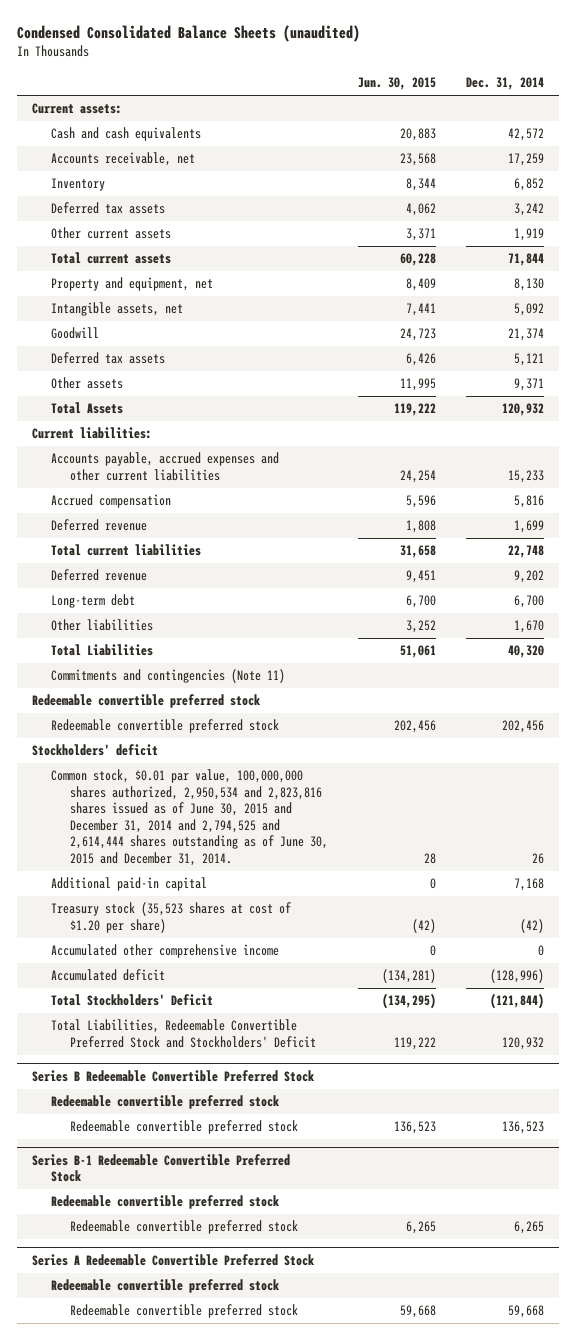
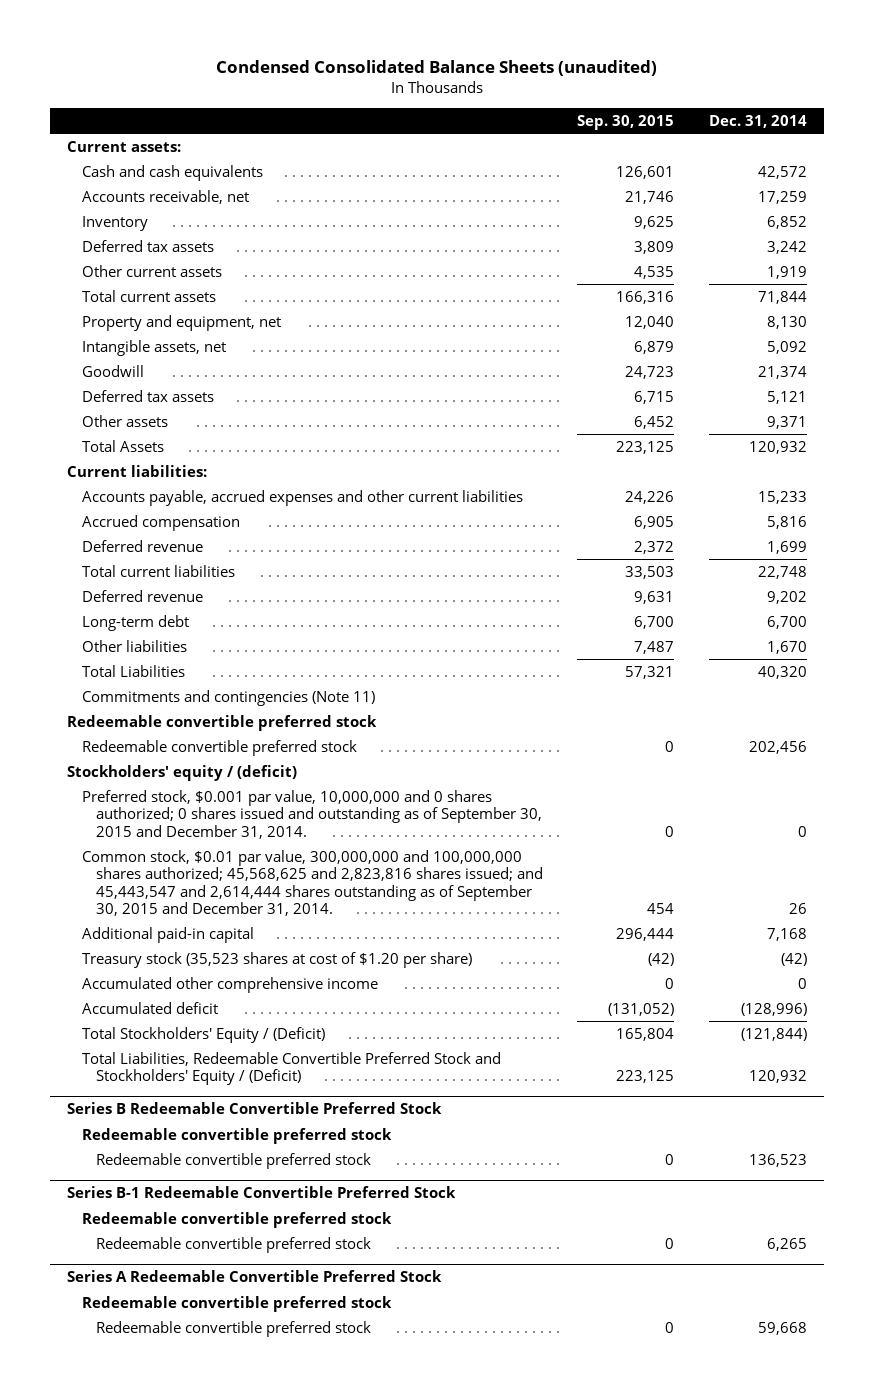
[358,77,437,91] Jun. 30, 2015 -> none
none -> [577,114,675,130] Sep. 30, 2015
[32,744,159,757] Stockholders' deficit -> [67,764,298,781] Stockholders' equity / (deficit)
none -> [81,789,542,839] Preferred stock, $0.001 par value, 10,000,000 and 0 shares authorized; 0 shares issued and outstanding as of September 30, 2015 and December 31, 2014.
[51,769,328,866] Common stock, $0.01 par value, 100,000,000 shares authorized, 2,950,534 and 2,823,816 shares issued as of June 30, 2015 and December 31, 2014 and 2,794,525 and 2,614,444 shares outstanding as of June 30, 2015 and December 31, 2014. -> [81,849,543,916] Common stock, $0.01 par value, 300,000,000 and 100,000,000 shares authorized; 45,568,625 and 2,823,816 shares issued; and 45,443,547 and 2,614,444 shares outstanding as of September 30, 2015 and December 31, 2014.
[51,994,214,1007] Total Stockholders' Deficit -> [81,1026,325,1043] Total Stockholders' Equity / (Deficit)
[51,1019,316,1048] Total Liabilities, Redeemable Convertible Preferred Stock and Stockholders' Deficit -> [81,1051,501,1086] Total Liabilities, Redeemable Convertible Preferred Stock and Stockholders' Equity / (Deficit)

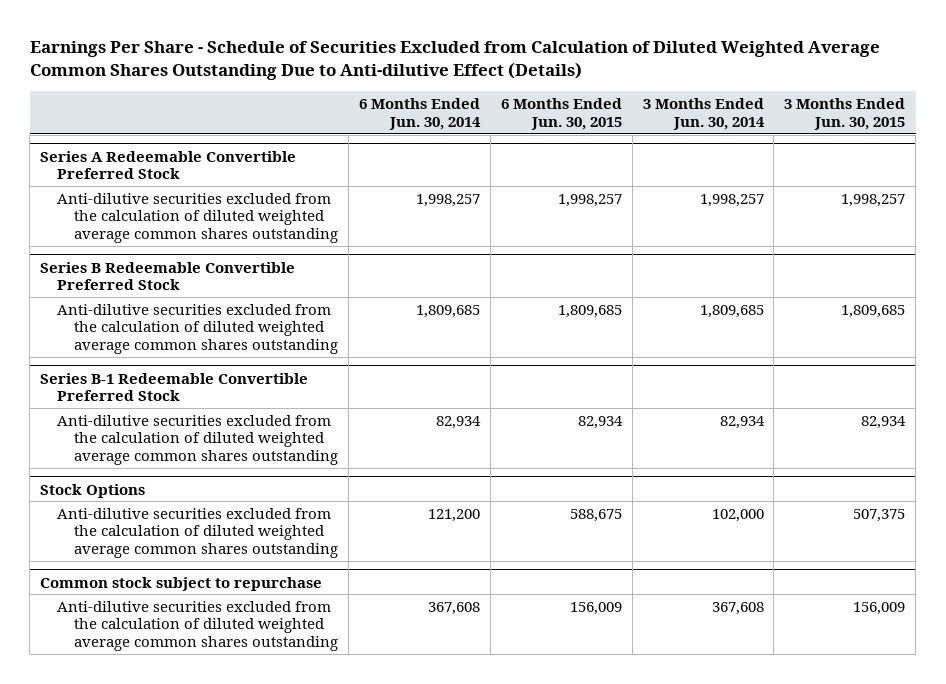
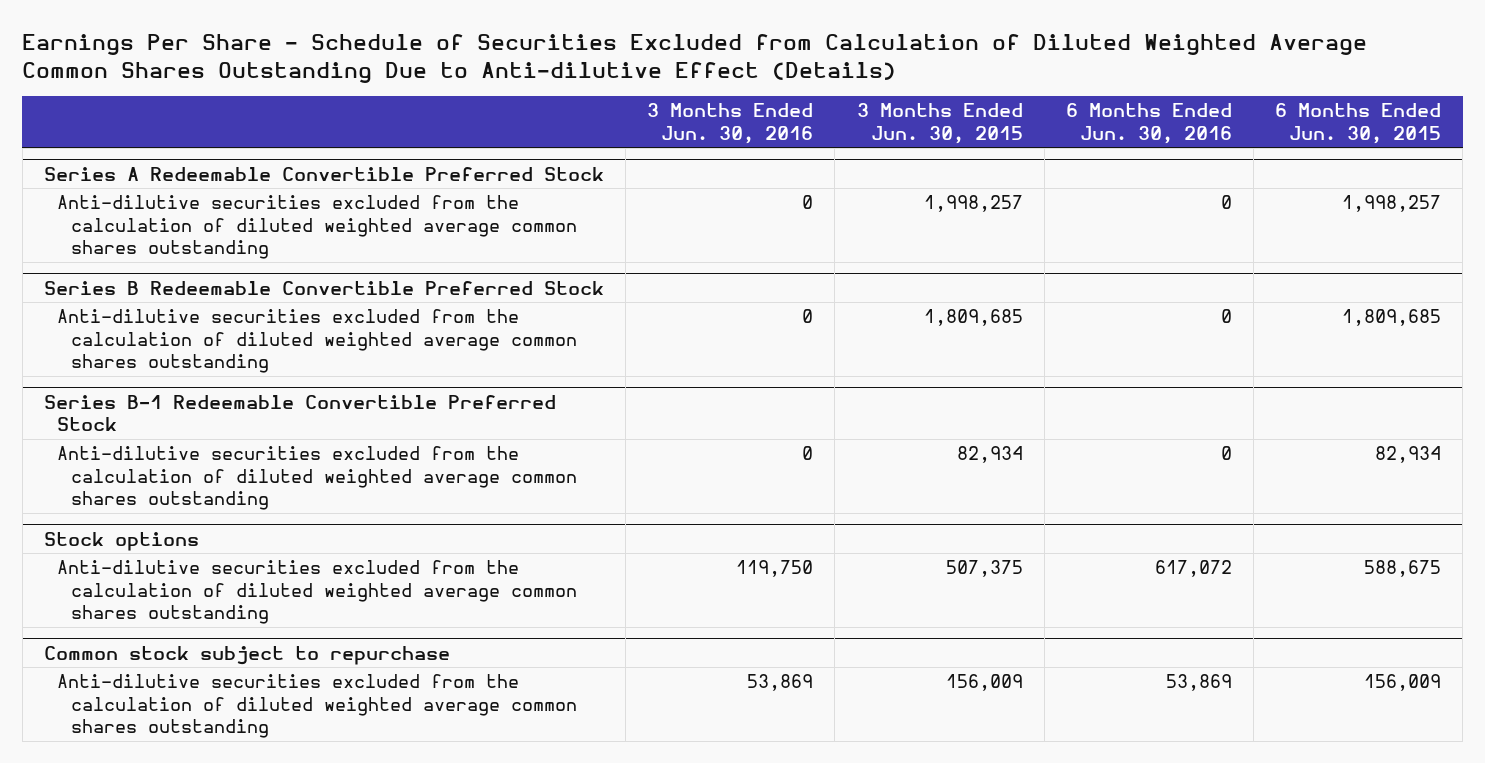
[358,98,481,130] 6 Months Ended Jun. 30, 2014 -> none
[642,98,765,130] 3 Months Ended Jun. 30, 2014 -> none
none -> [647,103,814,144] 3 Months Ended Jun. 30, 2016
none -> [1065,103,1232,144] 6 Months Ended Jun. 30, 2016
[40,483,146,498] Stock Options -> [43,531,199,551] Stock options

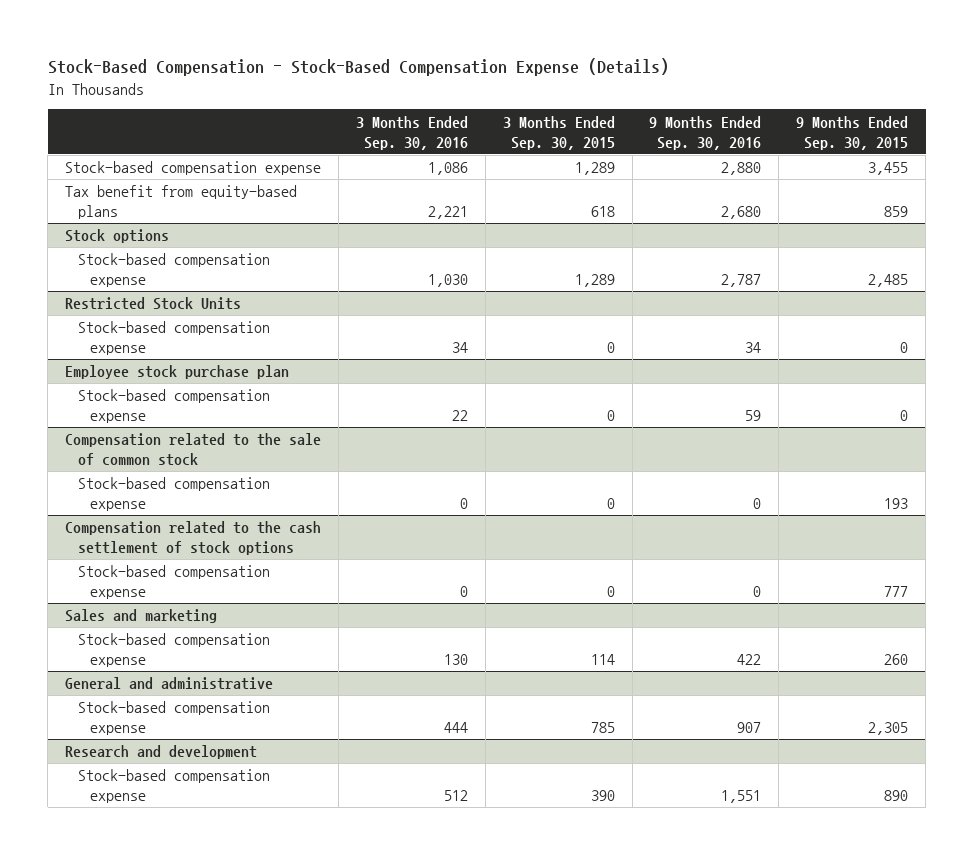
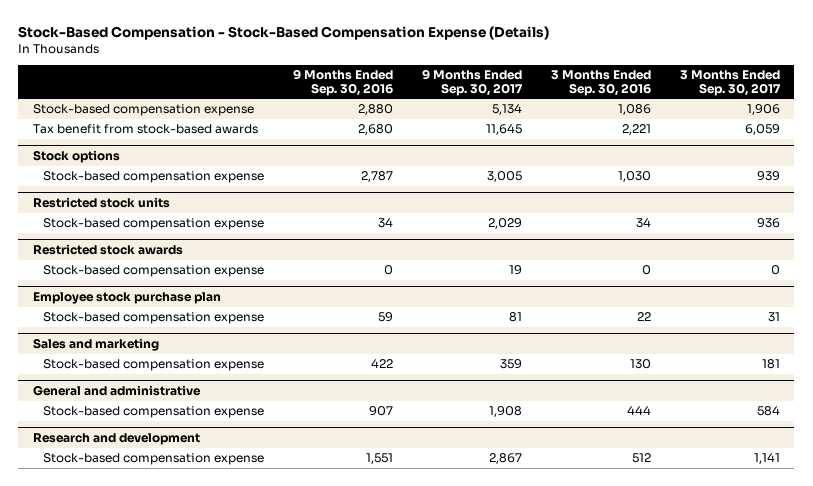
[502,115,615,150] 3 Months Ended Sep. 30, 2015 -> none
[796,115,909,150] 9 Months Ended Sep. 30, 2015 -> none
none -> [422,68,524,96] 9 Months Ended Sep. 30, 2017
none -> [679,69,781,96] 3 Months Ended Sep. 30, 2017
[65,185,298,220] Tax benefit from equity-based plans -> [32,124,258,135] Tax benefit from stock-based awards
[65,297,242,311] Restricted Stock Units -> [32,197,170,209] Restricted stock units
none -> [32,244,183,256] Restricted stock awards
none -> [43,265,265,278] Stock-based compensation expense
[65,433,322,467] Compensation related to the sale of common stock -> none
[77,477,270,512] Stock-based compensation expense -> none
[65,521,322,556] Compensation related to the cash settlement of stock options -> none
[77,565,270,600] Stock-based compensation expense -> none

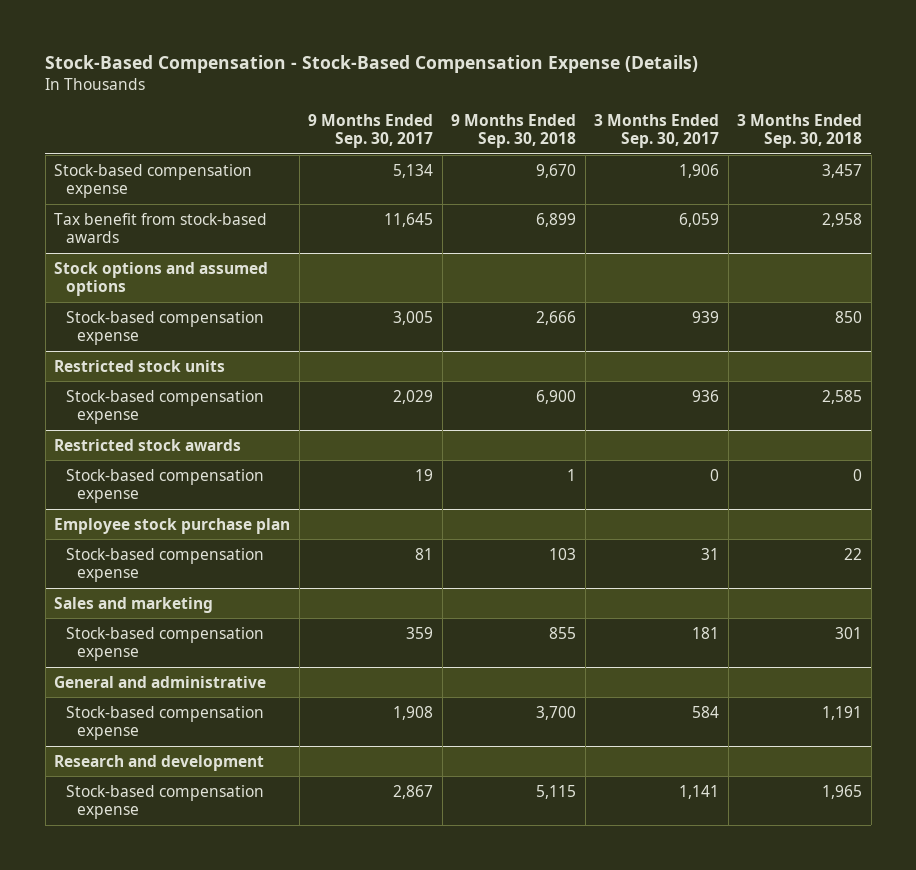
[293,68,394,96] 9 Months Ended Sep. 30, 2016 -> none
[550,69,651,96] 3 Months Ended Sep. 30, 2016 -> none
none -> [451,113,577,148] 9 Months Ended Sep. 30, 2018
none -> [737,113,863,148] 3 Months Ended Sep. 30, 2018
[32,150,120,164] Stock options -> [54,261,269,297] Stock options and assumed options

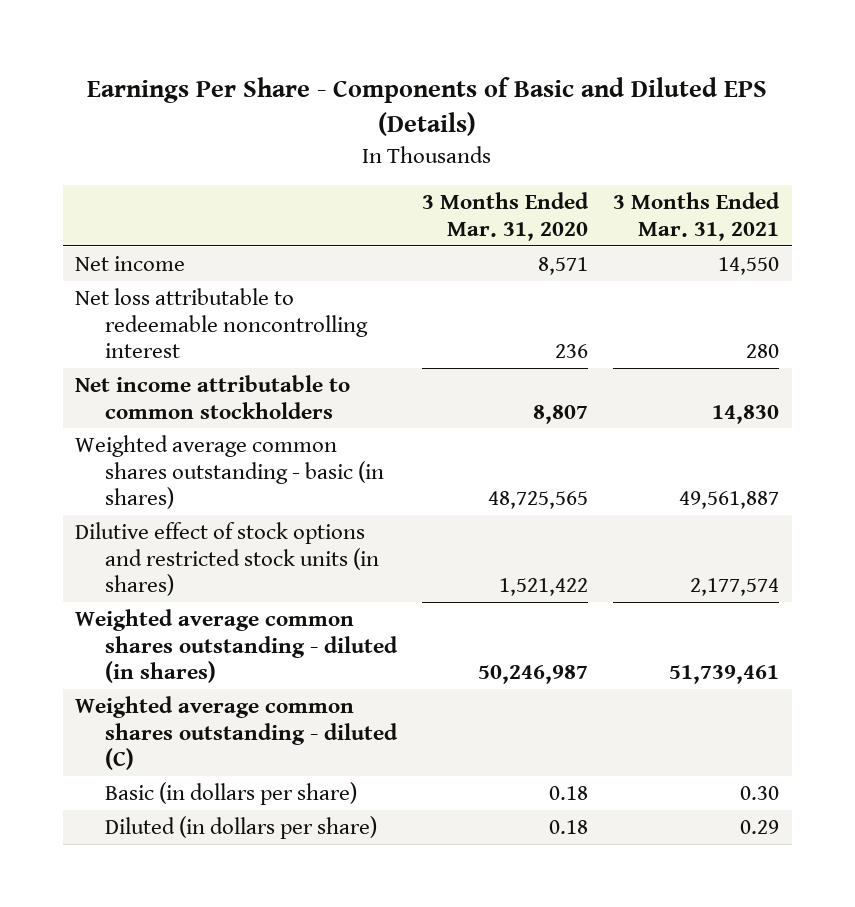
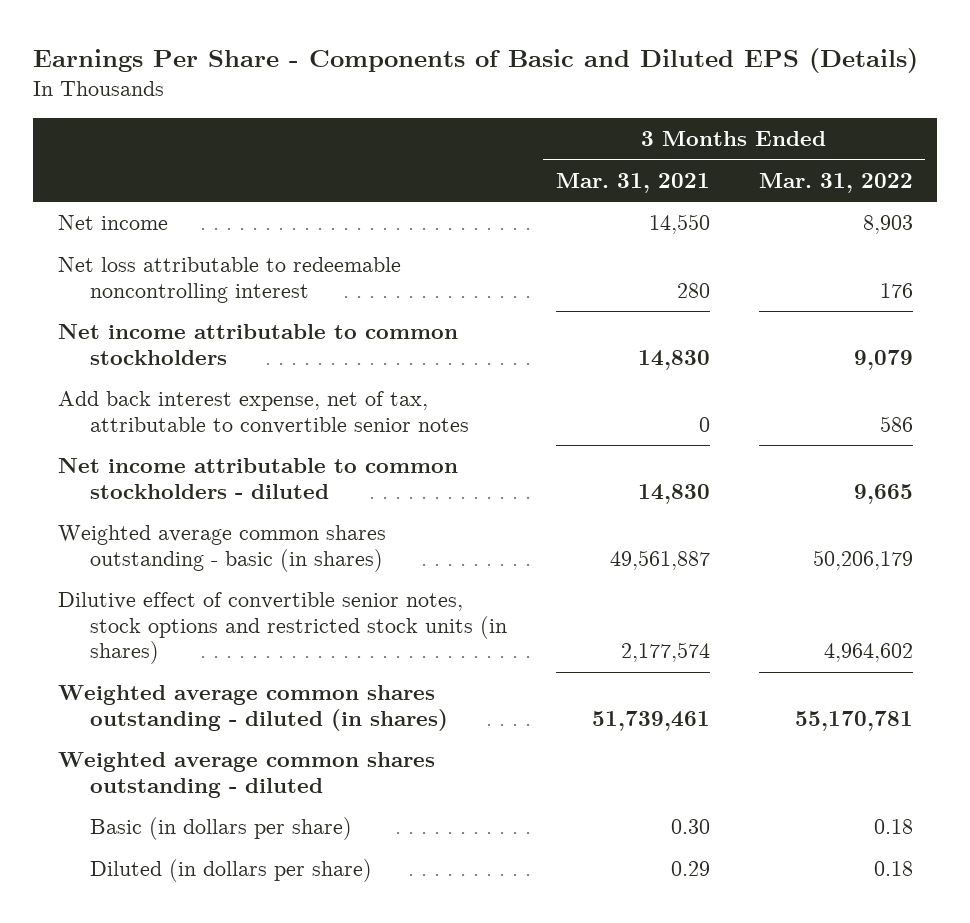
[422,191,590,241] 3 Months Ended Mar. 31, 2020 -> none
none -> [758,173,913,194] Mar. 31, 2022
none -> [57,391,469,434] Add back interest expense, net of tax, attributable to convertible senior notes
none -> [57,458,458,499] Net income attributable to common stockholders - diluted
[75,521,380,597] Dilutive effect of stock options and restricted stock units (in shares) -> [57,592,507,665] Dilutive effect of convertible senior notes, stock options and restricted stock units (in shares)
[75,695,399,771] Weighted average common shares outstanding - diluted (C) -> [57,752,435,798] Weighted average common shares outstanding - diluted

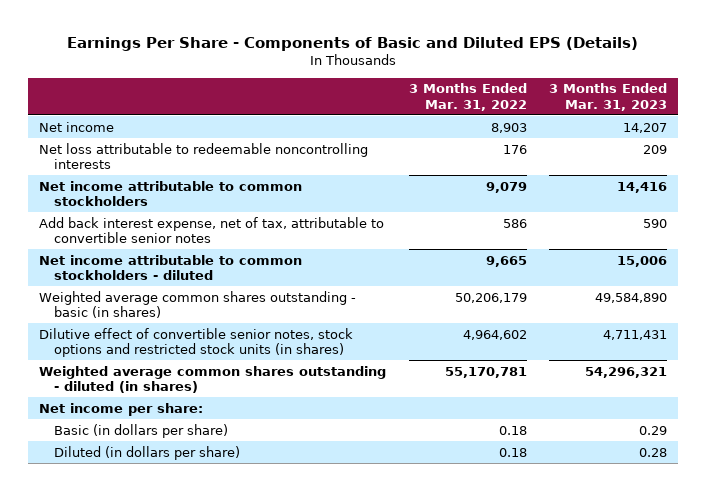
[555,173,710,194] Mar. 31, 2021 -> none
none -> [549,83,668,111] 3 Months Ended Mar. 31, 2023
[57,257,401,303] Net loss attributable to redeemable noncontrolling interest -> [39,142,369,169] Net loss attributable to redeemable noncontrolling interests
[57,752,435,798] Weighted average common shares outstanding - diluted -> none
none -> [39,402,204,416] Net income per share:

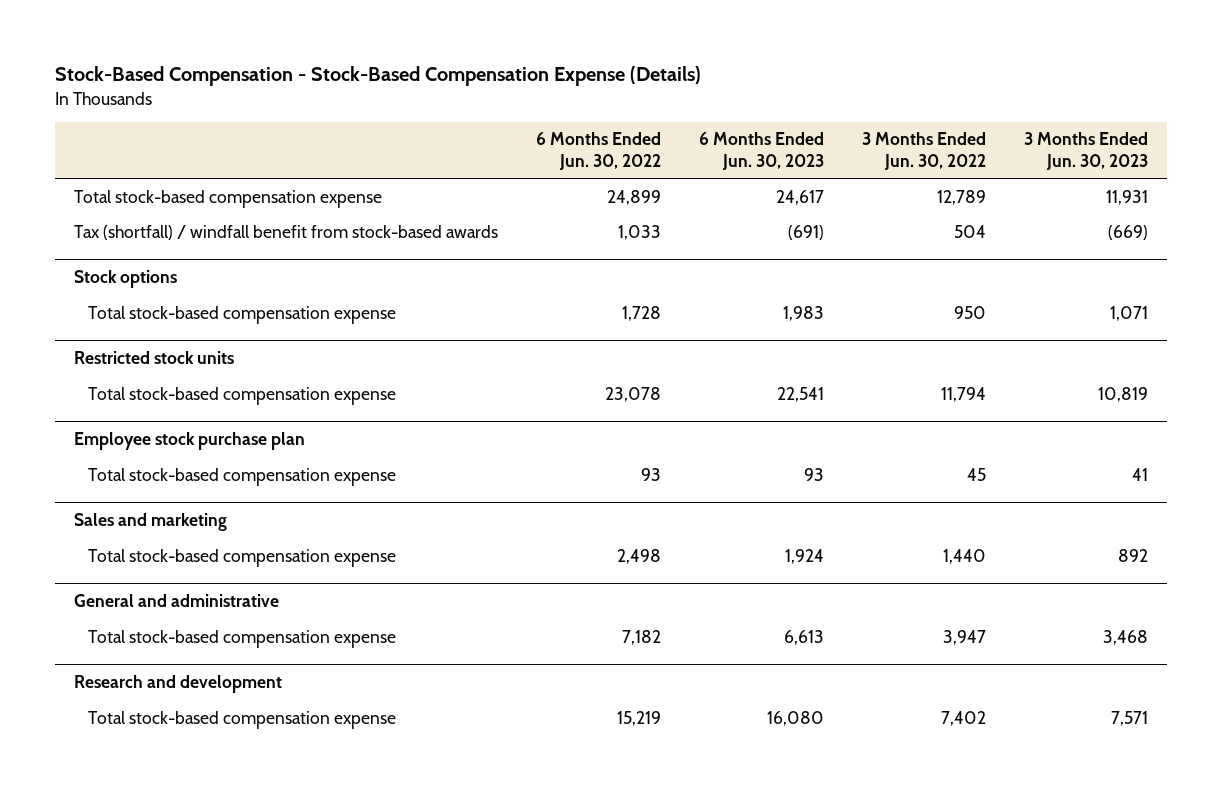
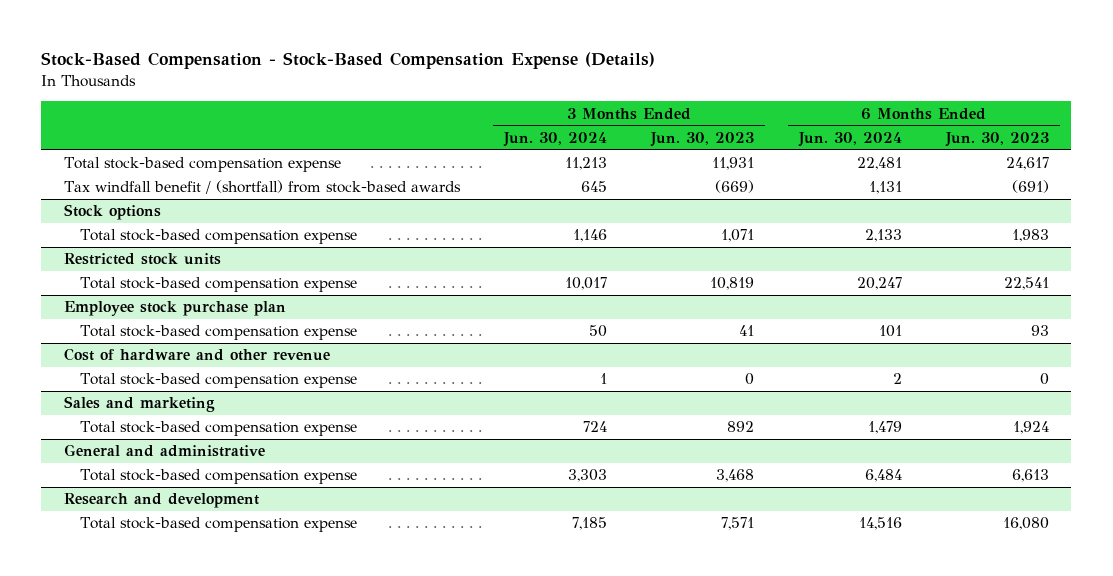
[535,132,661,170] 6 Months Ended Jun. 30, 2022 -> none
[861,132,986,170] 3 Months Ended Jun. 30, 2022 -> none
none -> [502,132,607,148] Jun. 30, 2024
none -> [797,132,902,148] Jun. 30, 2024
[73,224,498,240] Tax (shortfall) / windfall benefit from stock-based awards -> [63,180,461,195] Tax windfall benefit / (shortfall) from stock-based awards
none -> [63,348,330,362] Cost of hardware and other revenue
none -> [80,373,358,389] Total stock-based compensation expense

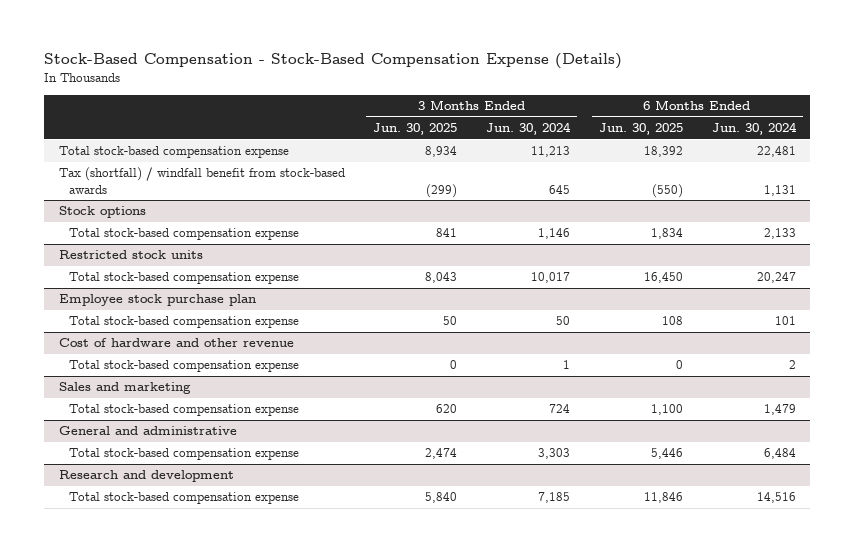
[650,132,755,148] Jun. 30, 2023 -> none
[945,132,1050,148] Jun. 30, 2023 -> none
none -> [373,123,458,136] Jun. 30, 2025
none -> [598,123,683,136] Jun. 30, 2025
[63,180,461,195] Tax windfall benefit / (shortfall) from stock-based awards -> [58,167,345,194] Tax (shortfall) / windfall benefit from stock-based awards

